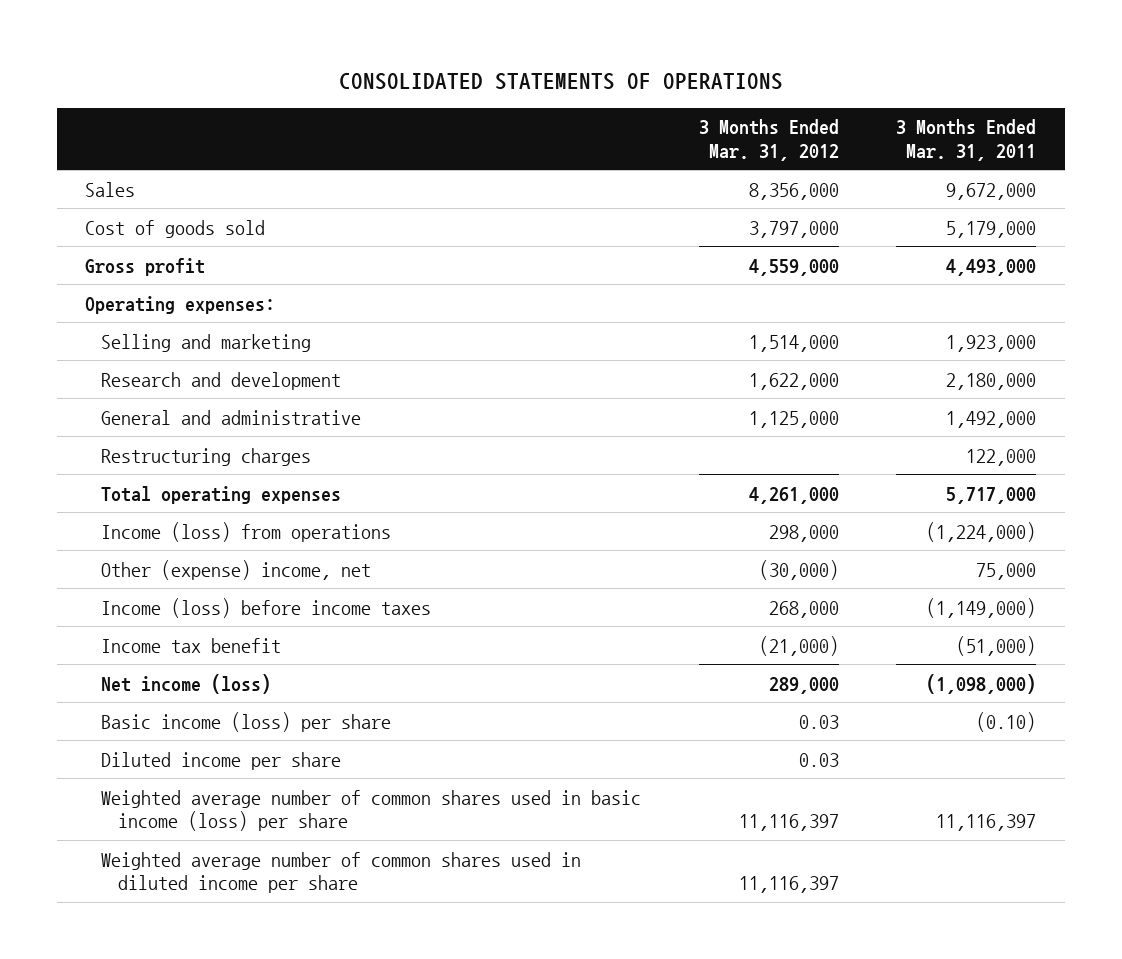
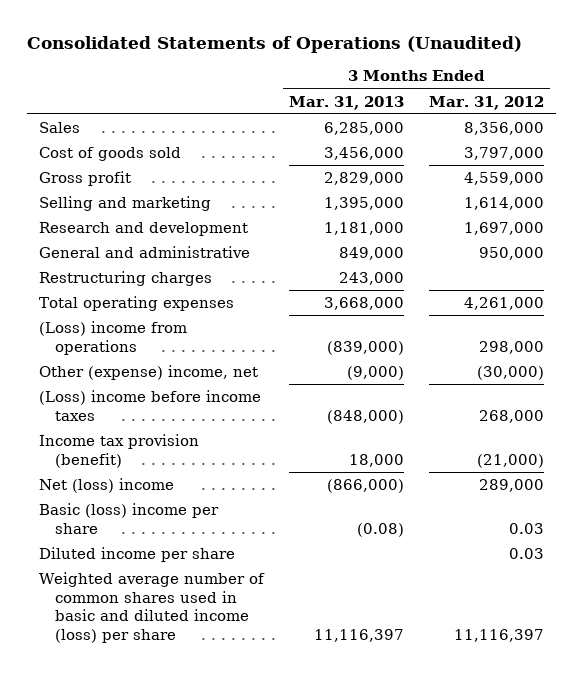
[338,72,783,90] CONSOLIDATED STATEMENTS OF OPERATIONS -> [26,35,522,53] Consolidated Statements of Operations (Unaudited)
[896,119,1037,161] 3 Months Ended Mar. 31, 2011 -> none
none -> [288,95,404,110] Mar. 31, 2013
[85,295,276,314] Operating expenses: -> none
[748,334,839,352] 1,514,000 -> [463,196,544,210] 1,614,000
[748,372,839,390] 1,622,000 -> [463,221,544,235] 1,697,000
[748,410,839,428] 1,125,000 -> [478,246,544,260] 950,000
[101,521,392,542] Income (loss) from operations -> [39,320,188,355] (Loss) income from operations
[101,597,432,618] Income (loss) before income taxes -> [39,389,262,421] (Loss) income before income taxes
[101,637,282,653] Income tax benefit -> [39,433,200,468] Income tax provision (benefit)
[101,673,272,694] Net income (loss) -> [39,477,175,493] Net (loss) income
[101,711,392,732] Basic income (loss) per share -> [39,502,220,534] Basic (loss) income per share
[101,851,582,893] Weighted average number of common shares used in diluted income per share -> none
[101,789,642,831] Weighted average number of common shares used in basic income (loss) per share -> [39,571,266,643] Weighted average number of common shares used in basic and diluted income (loss) per share

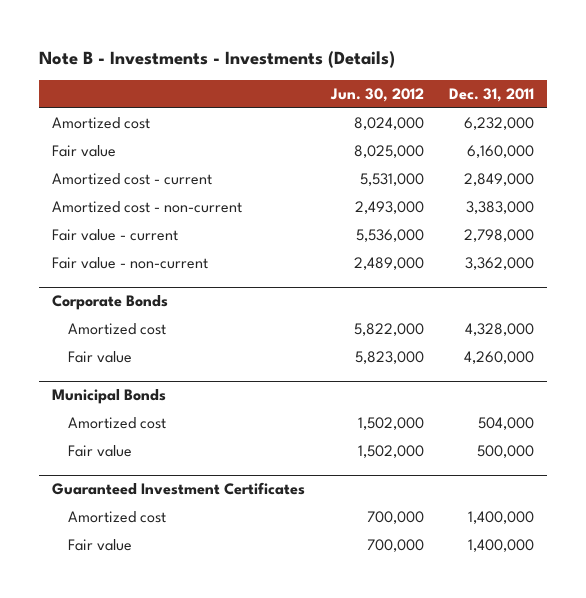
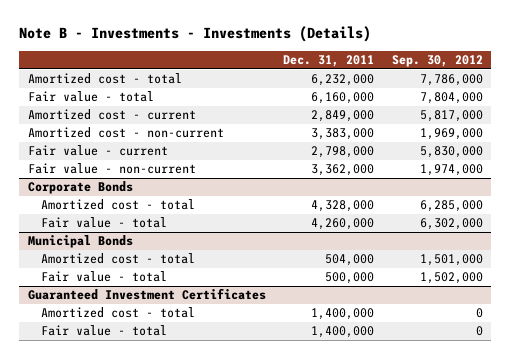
[329,87,424,102] Jun. 30, 2012 -> none
none -> [391,55,483,68] Sep. 30, 2012
[51,117,150,130] Amortized cost -> [27,73,182,85] Amortized cost - total
[51,145,116,158] Fair value -> [27,91,154,103] Fair value - total
[68,323,167,336] Amortized cost -> [40,199,195,211] Amortized cost - total
[68,351,133,364] Fair value -> [40,217,167,229] Fair value - total
[68,417,167,430] Amortized cost -> [40,253,195,265] Amortized cost - total
[68,445,133,458] Fair value -> [40,271,167,283] Fair value - total
[68,511,167,524] Amortized cost -> [40,307,195,319] Amortized cost - total
[68,539,133,552] Fair value -> [40,325,167,337] Fair value - total

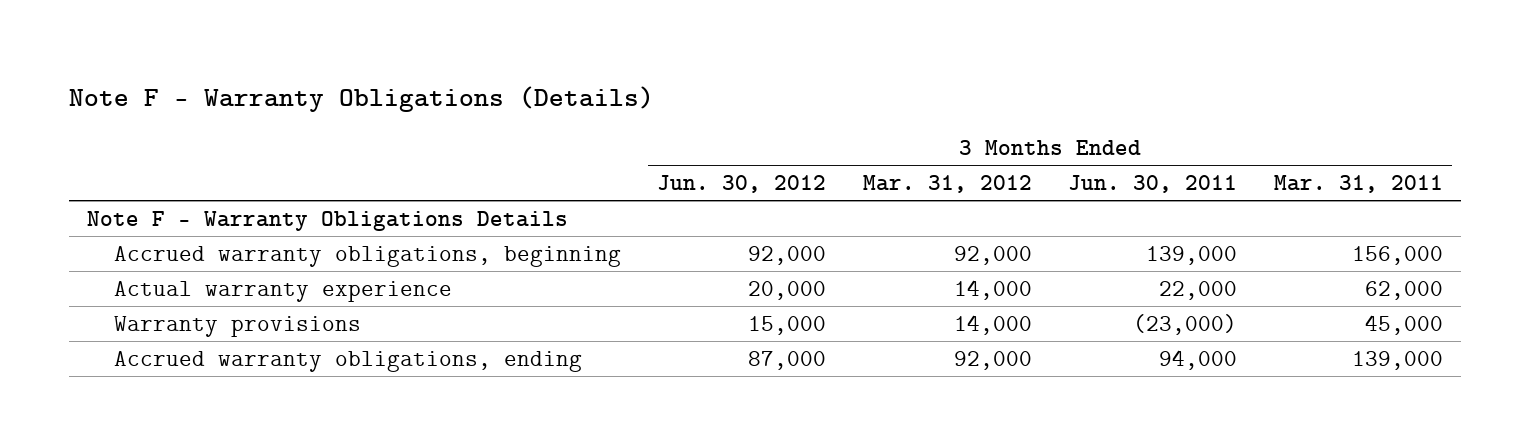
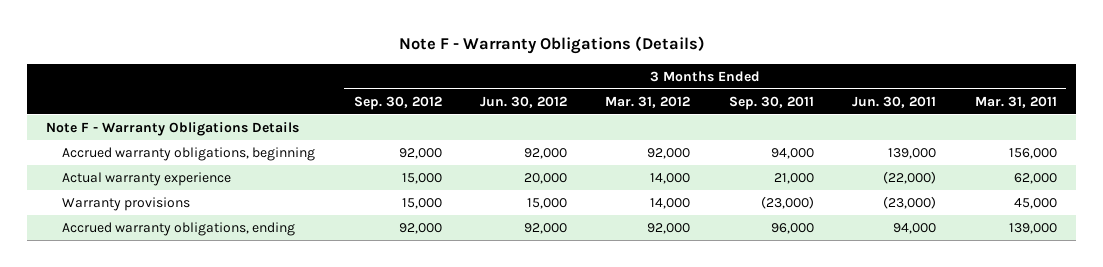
none -> [353,95,442,110] Sep. 30, 2012
none -> [728,95,814,110] Sep. 30, 2011
[1159,280,1238,300] 22,000 -> [883,170,937,184] (22,000)
[748,350,827,370] 87,000 -> [524,222,568,234] 92,000

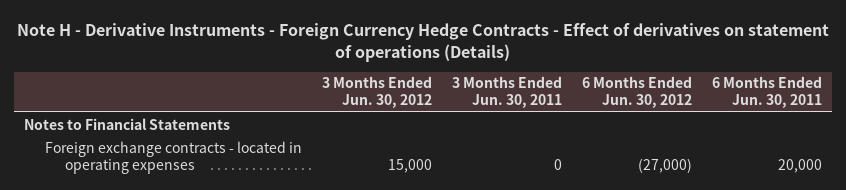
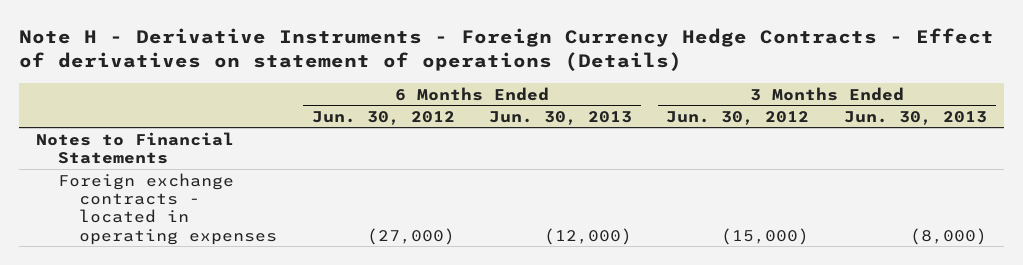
[451,76,562,109] 3 Months Ended Jun. 30, 2011 -> none
[711,76,822,109] 6 Months Ended Jun. 30, 2011 -> none
none -> [489,110,633,125] Jun. 30, 2013
none -> [843,110,987,125] Jun. 30, 2013
[387,158,432,173] 15,000 -> [721,227,810,245] (15,000)

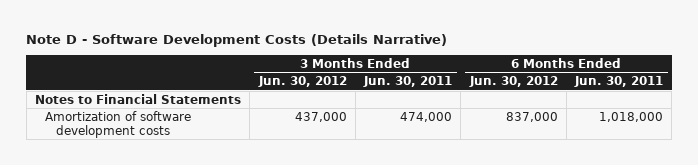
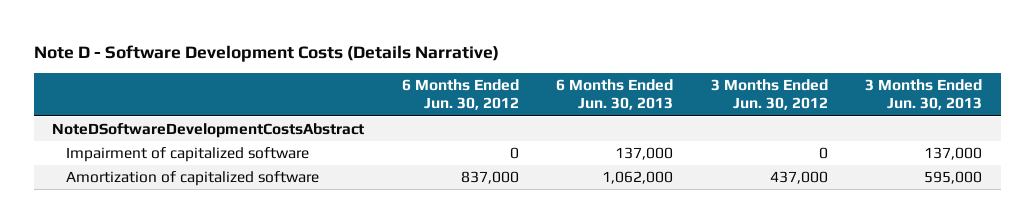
[363,76,453,88] Jun. 30, 2011 -> none
[574,76,664,88] Jun. 30, 2011 -> none
none -> [556,79,674,111] 6 Months Ended Jun. 30, 2013
none -> [865,79,983,111] 3 Months Ended Jun. 30, 2013
[35,93,242,104] Notes to Financial Statements -> none
none -> [52,123,365,139] NoteDSoftwareDevelopmentCostsAbstract
none -> [65,147,309,163] Impairment of capitalized software
[45,110,192,138] Amortization of software development costs -> [65,171,319,187] Amortization of capitalized software

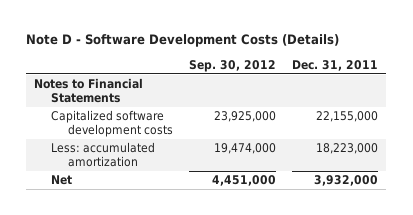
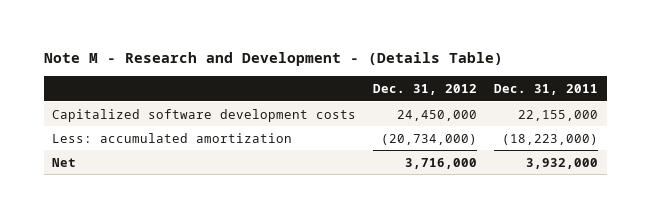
[26,34,340,48] Note D - Software Development Costs (Details) -> [43,52,503,67] Note M - Research and Development - (Details Table)
[189,59,277,72] Sep. 30, 2012 -> none
none -> [373,83,478,95] Dec. 31, 2012
[34,78,144,104] Notes to Financial Statements -> none
[316,143,379,155] 18,223,000 -> [502,133,599,145] (18,223,000)

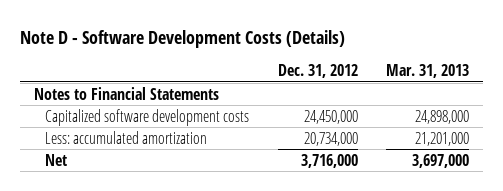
[43,52,503,67] Note M - Research and Development - (Details Table) -> [19,29,345,48] Note D - Software Development Costs (Details)
[494,83,599,95] Dec. 31, 2011 -> none
none -> [385,64,469,79] Mar. 31, 2013
none -> [34,86,220,100] Notes to Financial Statements
[381,133,478,145] (20,734,000) -> [303,131,358,146] 20,734,000

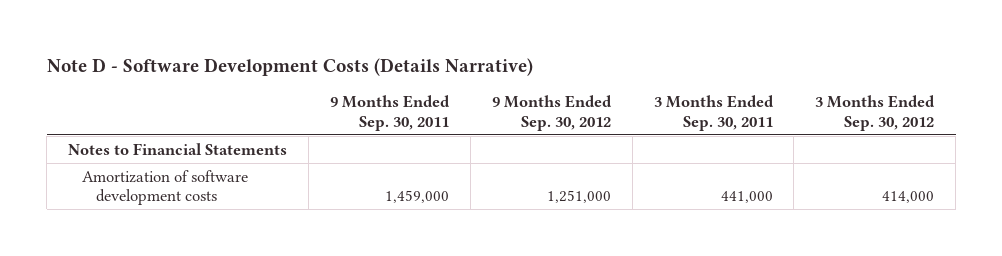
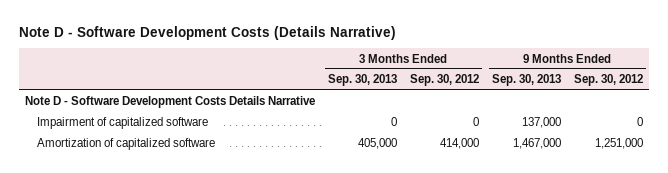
[329,95,450,131] 9 Months Ended Sep. 30, 2011 -> none
[653,95,774,131] 3 Months Ended Sep. 30, 2011 -> none
none -> [328,74,398,87] Sep. 30, 2013
none -> [491,74,561,87] Sep. 30, 2013
[67,142,287,155] Notes to Financial Statements -> none
none -> [25,96,316,109] Note D - Software Development Costs Details Narrative
none -> [37,117,209,130] Impairment of capitalized software
[81,169,248,206] Amortization of software development costs -> [37,138,216,151] Amortization of capitalized software

